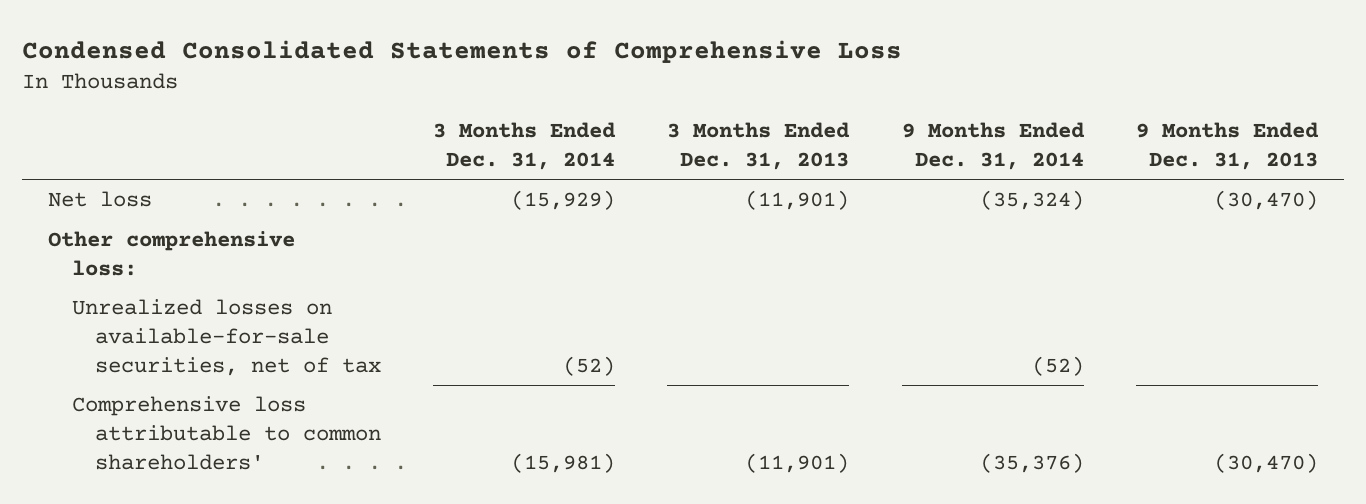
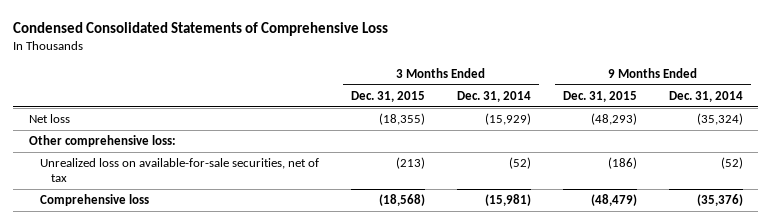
[667,122,851,171] 3 Months Ended Dec. 31, 2013 -> none
[1135,122,1319,171] 9 Months Ended Dec. 31, 2013 -> none
none -> [351,90,426,102] Dec. 31, 2015
none -> [562,90,637,102] Dec. 31, 2015
[71,299,381,377] Unrealized losses on available-for-sale securities, net of tax -> [40,158,320,183] Unrealized loss on available-for-sale securities, net of tax
[71,396,381,471] Comprehensive loss attributable to common shareholders' -> [40,194,150,207] Comprehensive loss

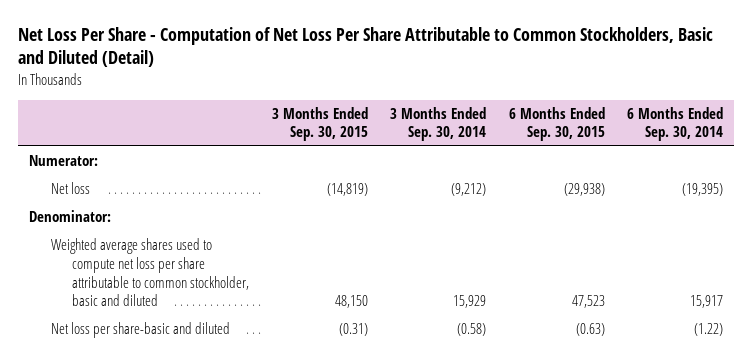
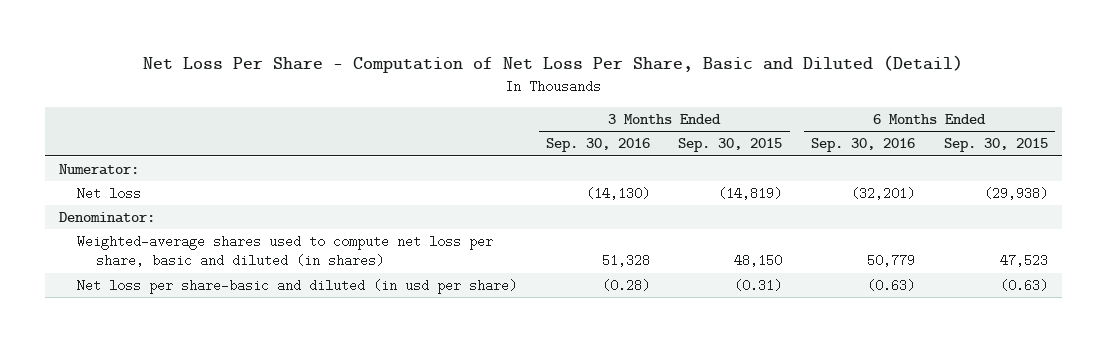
[17,26,713,68] Net Loss Per Share - Computation of Net Loss Per Share Attributable to Common Stockholders, Basic and Diluted (Detail) -> [143,55,964,74] Net Loss Per Share - Computation of Net Loss Per Share, Basic and Diluted (Detail)
[390,106,487,142] 3 Months Ended Sep. 30, 2014 -> none
[626,106,723,142] 6 Months Ended Sep. 30, 2014 -> none
none -> [545,138,650,153] Sep. 30, 2016
none -> [811,138,916,153] Sep. 30, 2016
[50,238,250,307] Weighted average shares used to compute net loss per share attributable to common stockholder, basic and diluted -> [77,235,494,268] Weighted-average shares used to compute net loss per share, basic and diluted (in shares)
[50,322,230,339] Net loss per share-basic and diluted -> [77,279,518,295] Net loss per share-basic and diluted (in usd per share)

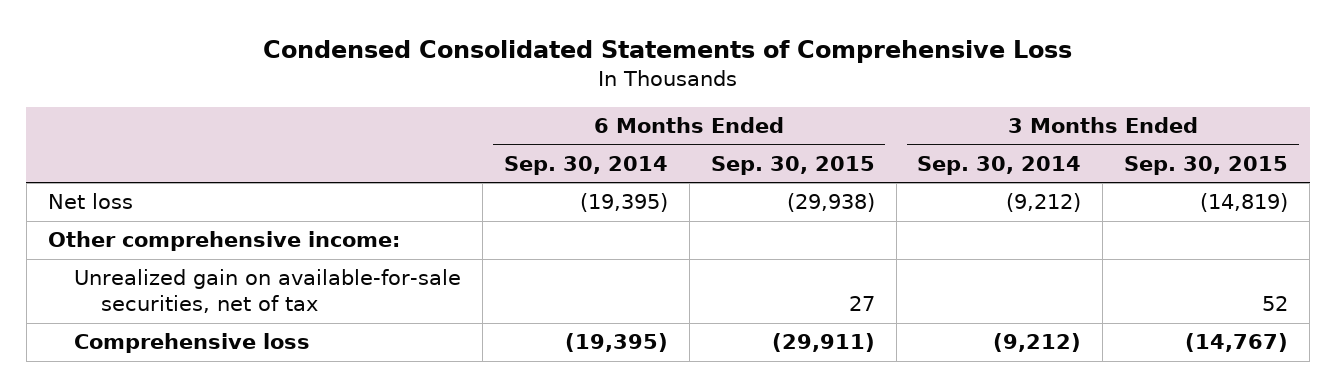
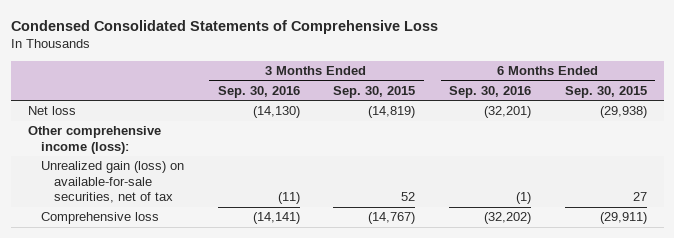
[504,155,669,175] Sep. 30, 2014 -> none
[917,155,1082,175] Sep. 30, 2014 -> none
none -> [217,85,300,98] Sep. 30, 2016
none -> [448,85,531,98] Sep. 30, 2016
[47,231,400,252] Other comprehensive income: -> [27,126,161,154] Other comprehensive income (loss):
[74,269,462,314] Unrealized gain on available-for-sale securities, net of tax -> [40,161,184,204] Unrealized gain (loss) on available-for-sale securities, net of tax

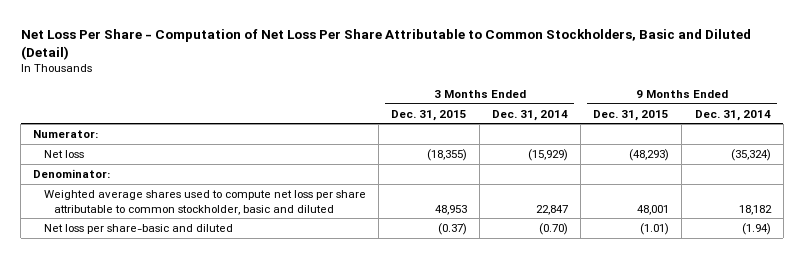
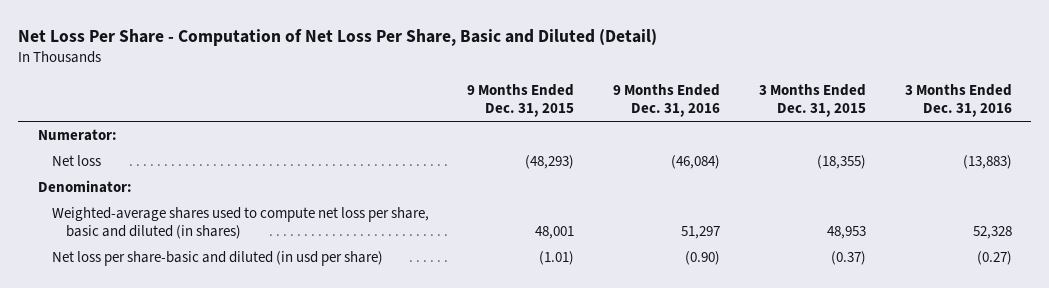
[20,28,751,60] Net Loss Per Share - Computation of Net Loss Per Share Attributable to Common Stockholders, Basic and Diluted (Detail) -> [18,28,658,46] Net Loss Per Share - Computation of Net Loss Per Share, Basic and Diluted (Detail)
[492,109,569,121] Dec. 31, 2014 -> none
[694,109,771,121] Dec. 31, 2014 -> none
none -> [613,84,721,118] 9 Months Ended Dec. 31, 2016
none -> [904,84,1012,118] 3 Months Ended Dec. 31, 2016
[43,189,366,215] Weighted average shares used to compute net loss per share attributable to common stockholder, basic and diluted -> [51,206,429,240] Weighted-average shares used to compute net loss per share, basic and diluted (in shares)
[43,223,233,234] Net loss per share-basic and diluted -> [51,250,383,266] Net loss per share-basic and diluted (in usd per share)

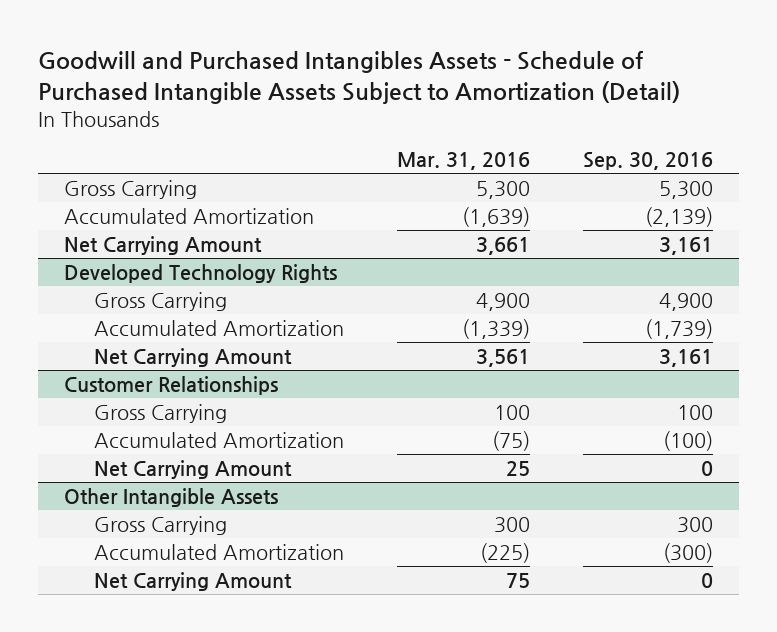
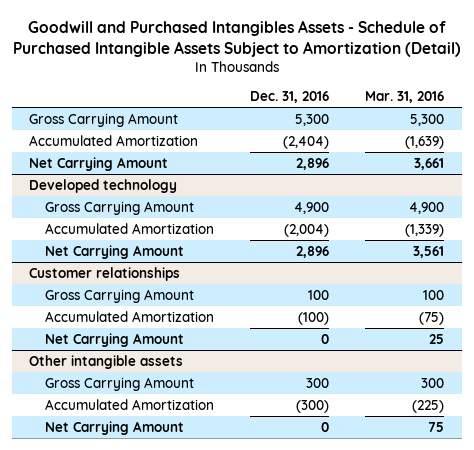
[582,152,713,171] Sep. 30, 2016 -> none
none -> [250,90,330,103] Dec. 31, 2016
[64,180,198,200] Gross Carrying -> [29,112,179,127] Gross Carrying Amount
[64,264,338,284] Developed Technology Rights -> [29,178,178,193] Developed technology
[93,292,227,312] Gross Carrying -> [45,200,195,215] Gross Carrying Amount
[64,376,279,396] Customer Relationships -> [29,266,181,281] Customer relationships
[93,404,227,424] Gross Carrying -> [45,288,195,303] Gross Carrying Amount
[64,488,279,508] Other Intangible Assets -> [29,354,184,369] Other intangible assets
[93,516,227,536] Gross Carrying -> [45,376,195,391] Gross Carrying Amount

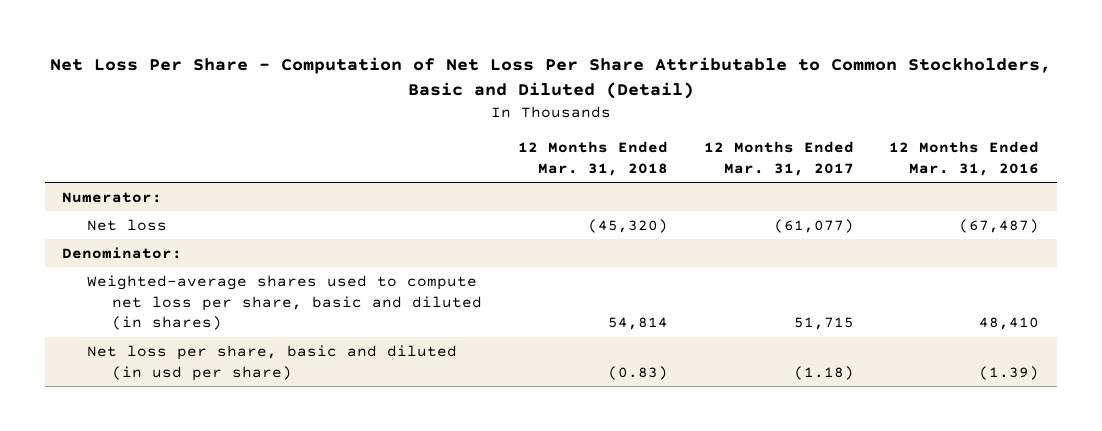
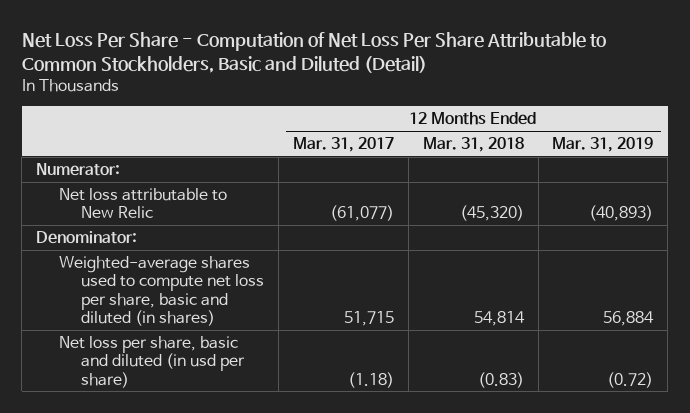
[889,141,1040,176] 12 Months Ended Mar. 31, 2016 -> none
none -> [552,136,654,152] Mar. 31, 2019
[87,218,168,231] Net loss -> [58,187,227,219] Net loss attributable to New Relic

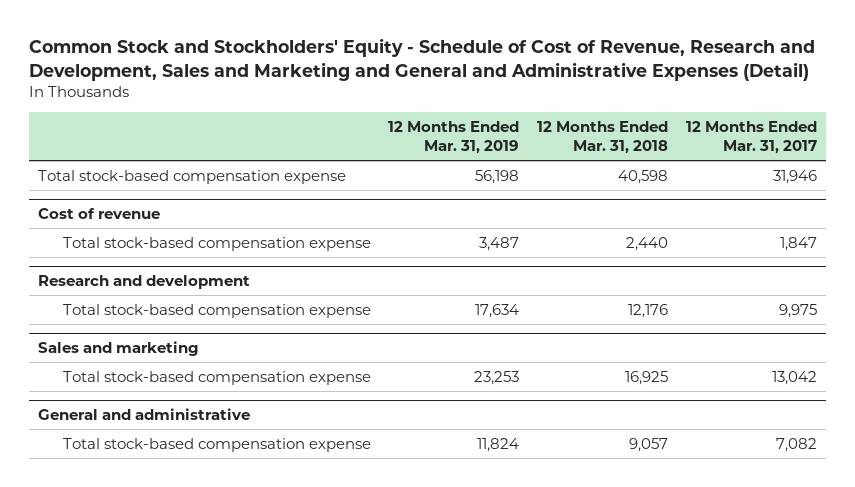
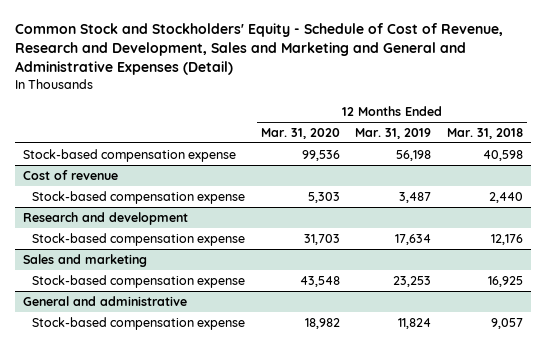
[685,121,817,155] 12 Months Ended Mar. 31, 2017 -> none
none -> [260,127,340,139] Mar. 31, 2020
[38,169,347,184] Total stock-based compensation expense -> [22,148,236,162] Stock-based compensation expense
[62,236,371,251] Total stock-based compensation expense -> [31,190,245,204] Stock-based compensation expense
[62,303,371,318] Total stock-based compensation expense -> [31,232,245,246] Stock-based compensation expense
[62,370,371,385] Total stock-based compensation expense -> [31,274,245,288] Stock-based compensation expense
[62,437,371,452] Total stock-based compensation expense -> [31,316,245,330] Stock-based compensation expense

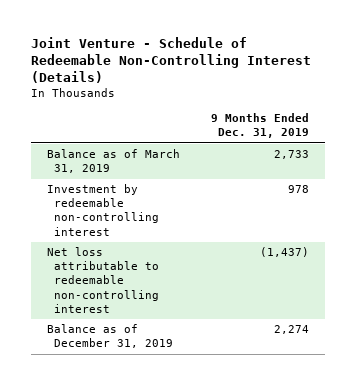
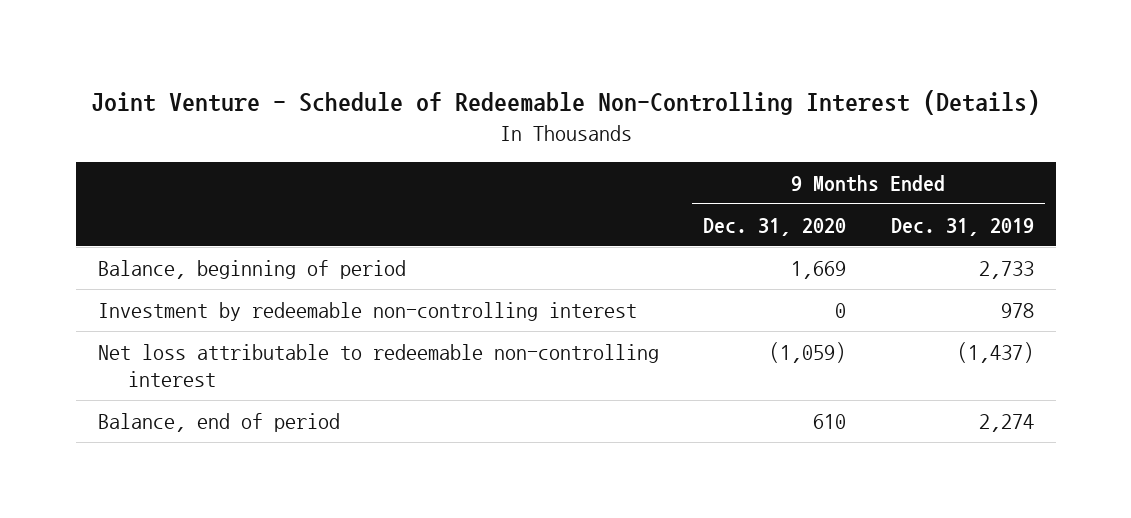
none -> [703,218,847,237] Dec. 31, 2020
[46,149,180,174] Balance as of March 31, 2019 -> [97,260,406,280] Balance, beginning of period
[46,324,174,349] Balance as of December 31, 2019 -> [97,413,340,433] Balance, end of period

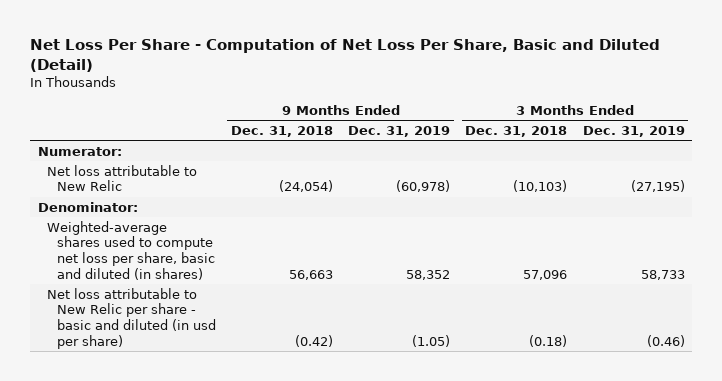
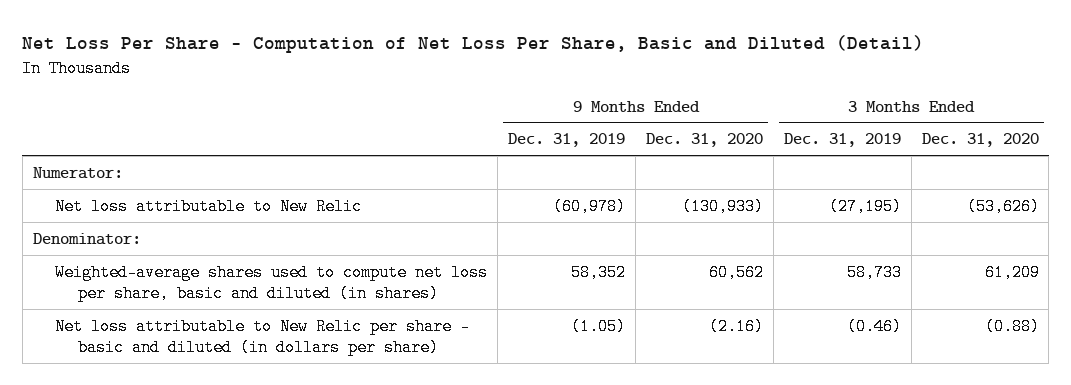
[231,125,334,137] Dec. 31, 2018 -> none
[465,125,568,137] Dec. 31, 2018 -> none
none -> [645,133,763,148] Dec. 31, 2020
none -> [921,133,1039,148] Dec. 31, 2020
[47,287,217,350] Net loss attributable to New Relic per share - basic and diluted (in usd per share) -> [55,317,471,357] Net loss attributable to New Relic per share - basic and diluted (in dollars per share)

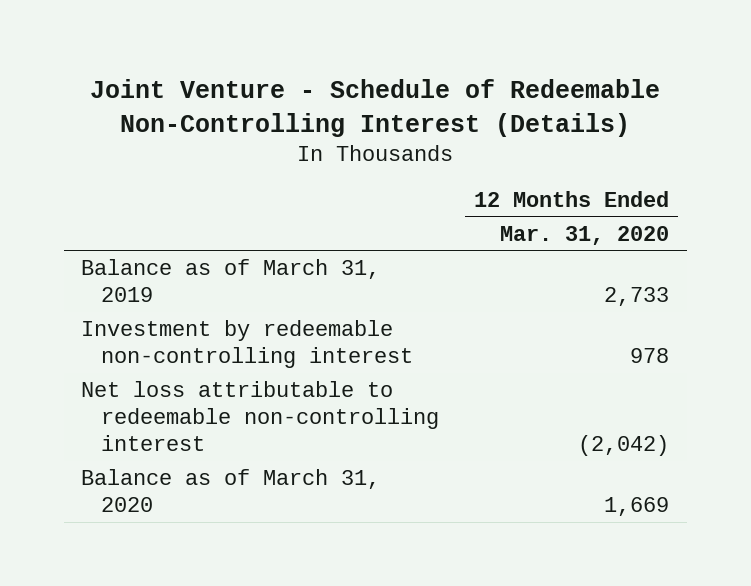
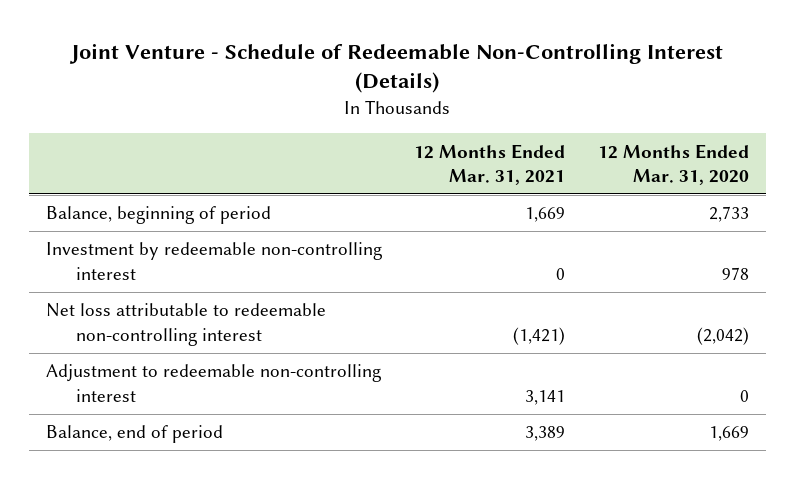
none -> [414,143,566,185] 12 Months Ended Mar. 31, 2021
[81,259,381,303] Balance as of March 31, 2019 -> [45,206,271,225] Balance, beginning of period
none -> [45,364,381,402] Adjustment to redeemable non-controlling interest
[81,469,381,513] Balance as of March 31, 2020 -> [45,425,223,444] Balance, end of period

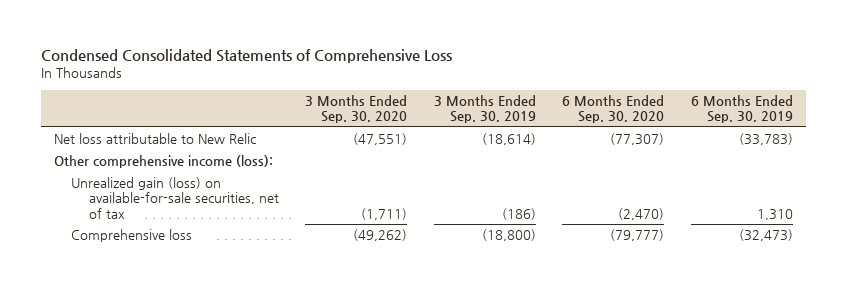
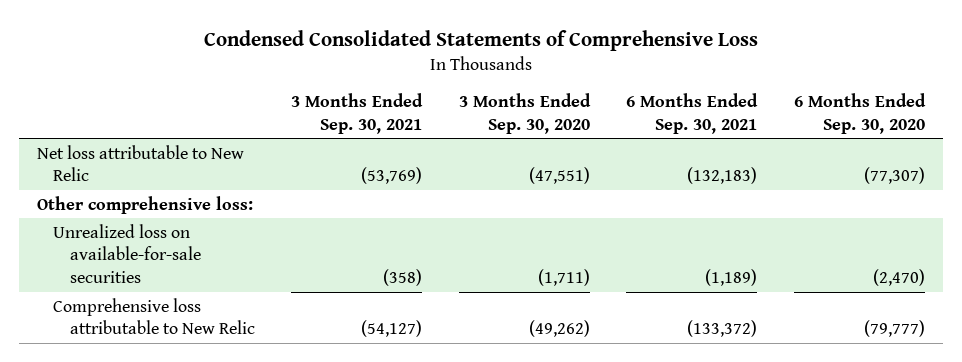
[433,94,536,124] 3 Months Ended Sep. 30, 2019 -> none
[690,94,793,124] 6 Months Ended Sep. 30, 2019 -> none
none -> [291,93,424,134] 3 Months Ended Sep. 30, 2021
none -> [626,93,759,134] 6 Months Ended Sep. 30, 2021
[54,155,274,169] Other comprehensive income (loss): -> [36,195,253,214] Other comprehensive loss:
[71,177,279,219] Unrealized gain (loss) on available-for-sale securities, net of tax -> [53,223,201,283] Unrealized loss on available-for-sale securities
[71,229,193,243] Comprehensive loss -> [53,297,255,335] Comprehensive loss attributable to New Relic

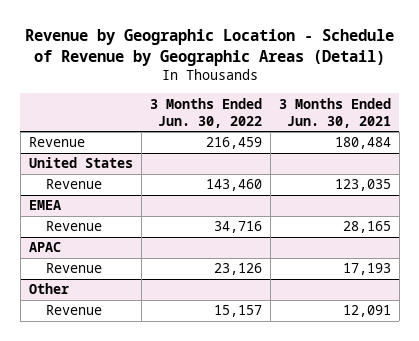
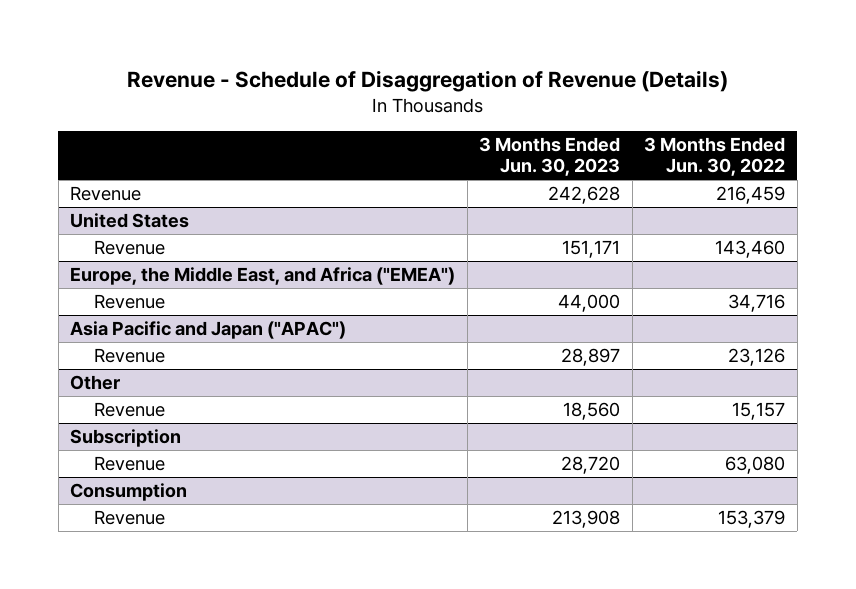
[24,28,394,66] Revenue by Geographic Location - Schedule of Revenue by Geographic Areas (Detail) -> [126,70,728,93] Revenue - Schedule of Disaggregation of Revenue (Details)
[278,97,391,128] 3 Months Ended Jun. 30, 2021 -> none
none -> [479,136,621,177] 3 Months Ended Jun. 30, 2023
[28,200,61,211] EMEA -> [70,267,456,286] Europe, the Middle East, and Africa ("EMEA")
[28,242,61,253] APAC -> [70,321,347,340] Asia Pacific and Japan ("APAC")
none -> [70,429,182,448] Subscription
none -> [93,456,165,472] Revenue
none -> [70,483,188,502] Consumption
none -> [93,510,165,526] Revenue

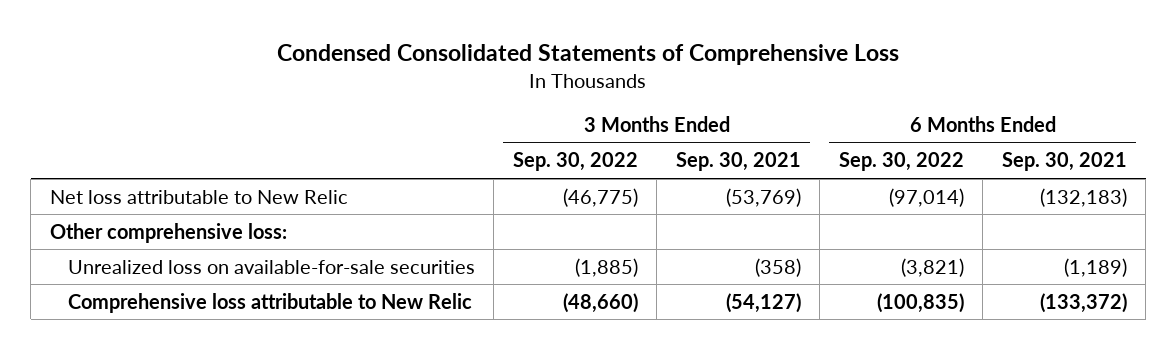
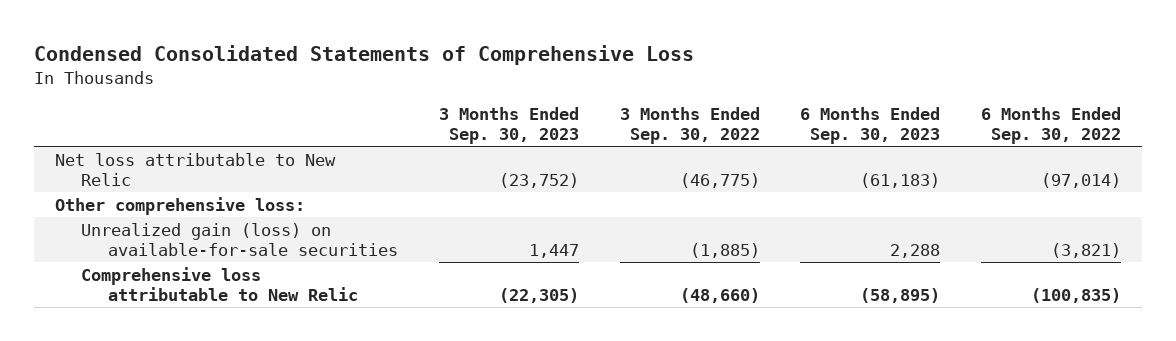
[675,152,801,172] Sep. 30, 2021 -> none
[1001,152,1127,172] Sep. 30, 2021 -> none
none -> [438,106,579,144] 3 Months Ended Sep. 30, 2023
none -> [800,106,941,144] 6 Months Ended Sep. 30, 2023
[67,259,475,274] Unrealized loss on available-for-sale securities -> [81,222,398,257] Unrealized gain (loss) on available-for-sale securities

